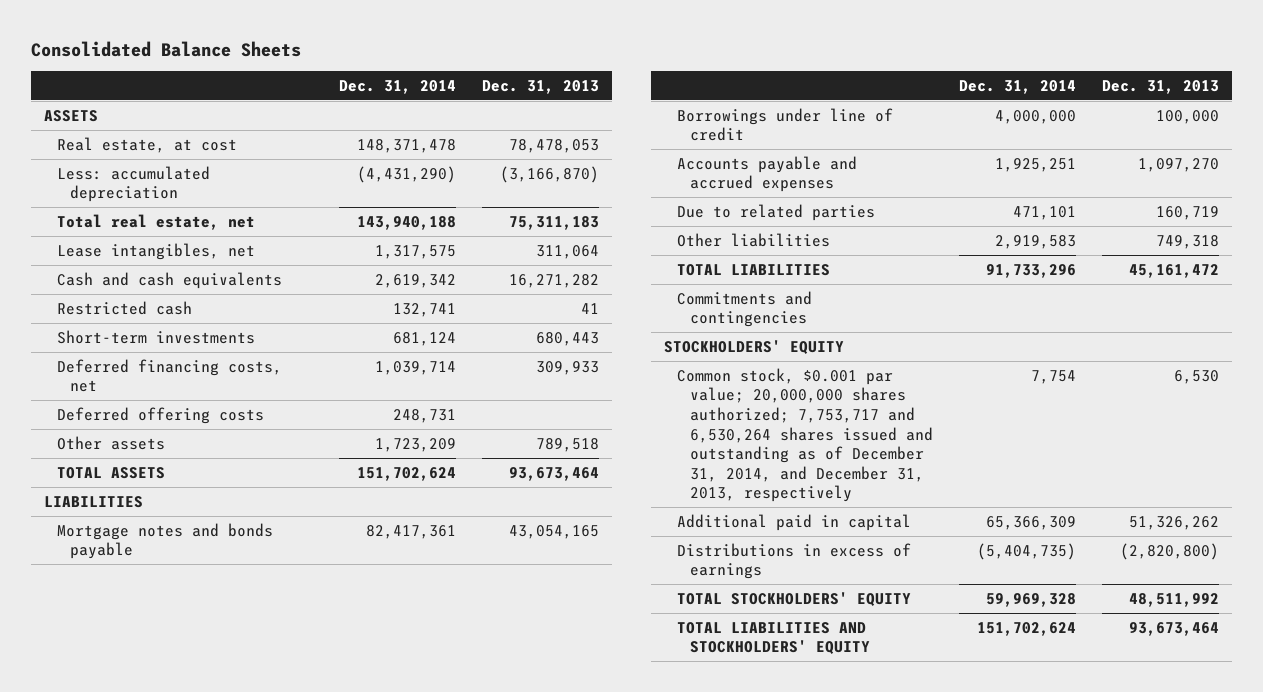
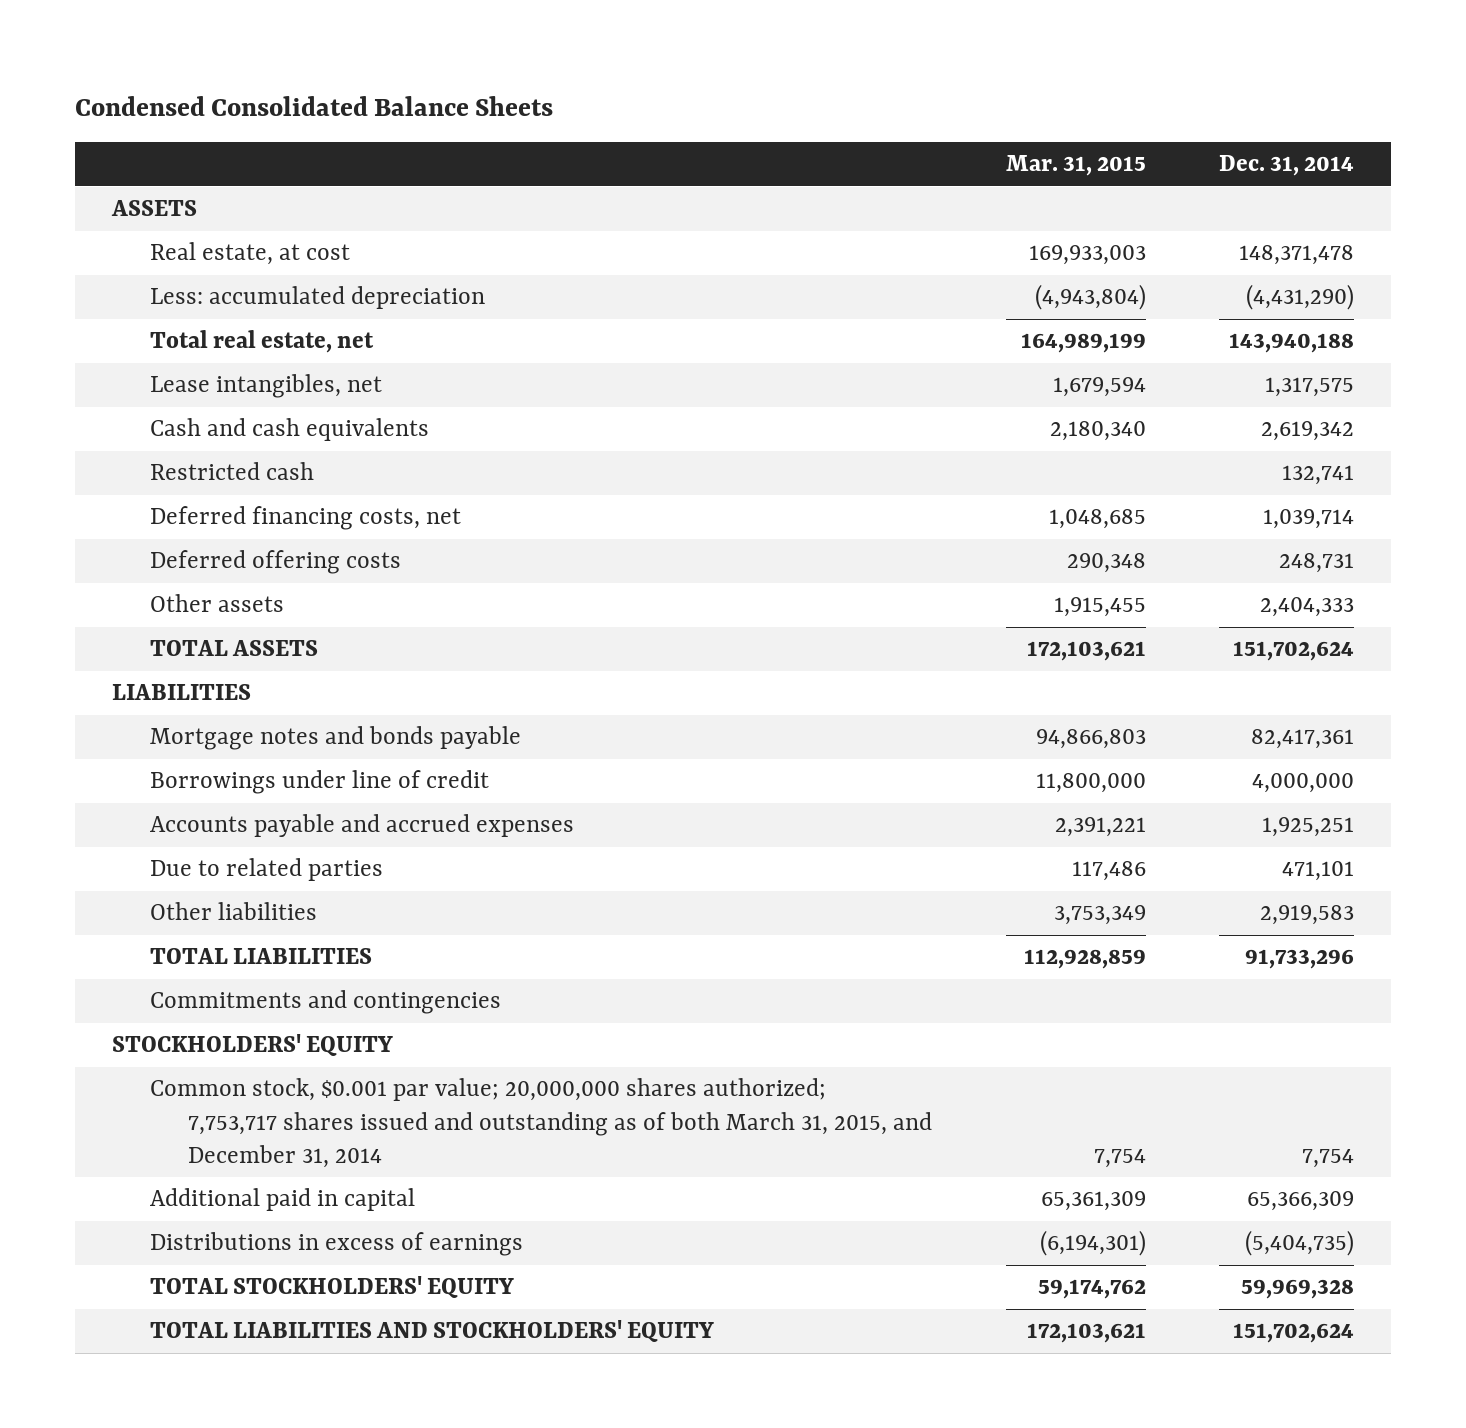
[31,40,302,57] Consolidated Balance Sheets -> [74,95,553,116] Condensed Consolidated Balance Sheets
[482,79,600,94] Dec. 31, 2013 -> none
none -> [1005,155,1146,177] Mar. 31, 2015
[57,329,256,344] Short-term investments -> none
[374,437,456,452] 1,723,209 -> [1260,597,1355,618] 2,404,333
[677,367,933,503] Common stock, $0.001 par value; 20,000,000 shares authorized; 7,753,717 and 6,530,264 shares issued and outstanding as of December 31, 2014, and December 31, 2013, respectively -> [150,1078,933,1168] Common stock, $0.001 par value; 20,000,000 shares authorized; 7,753,717 shares issued and outstanding as of both March 31, 2015, and December 31, 2014

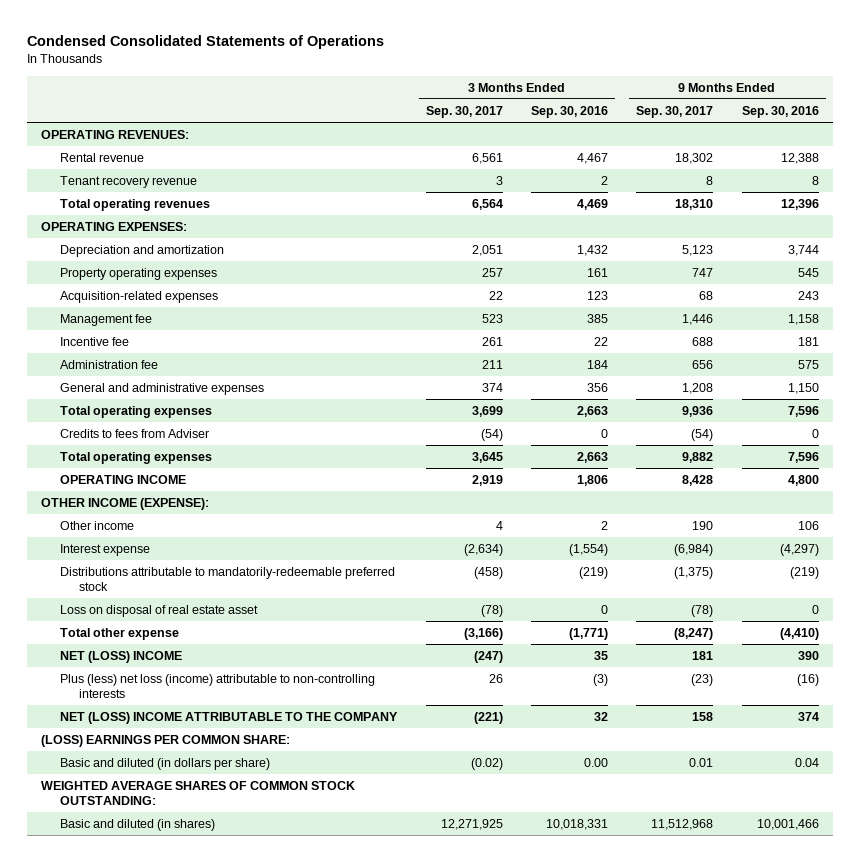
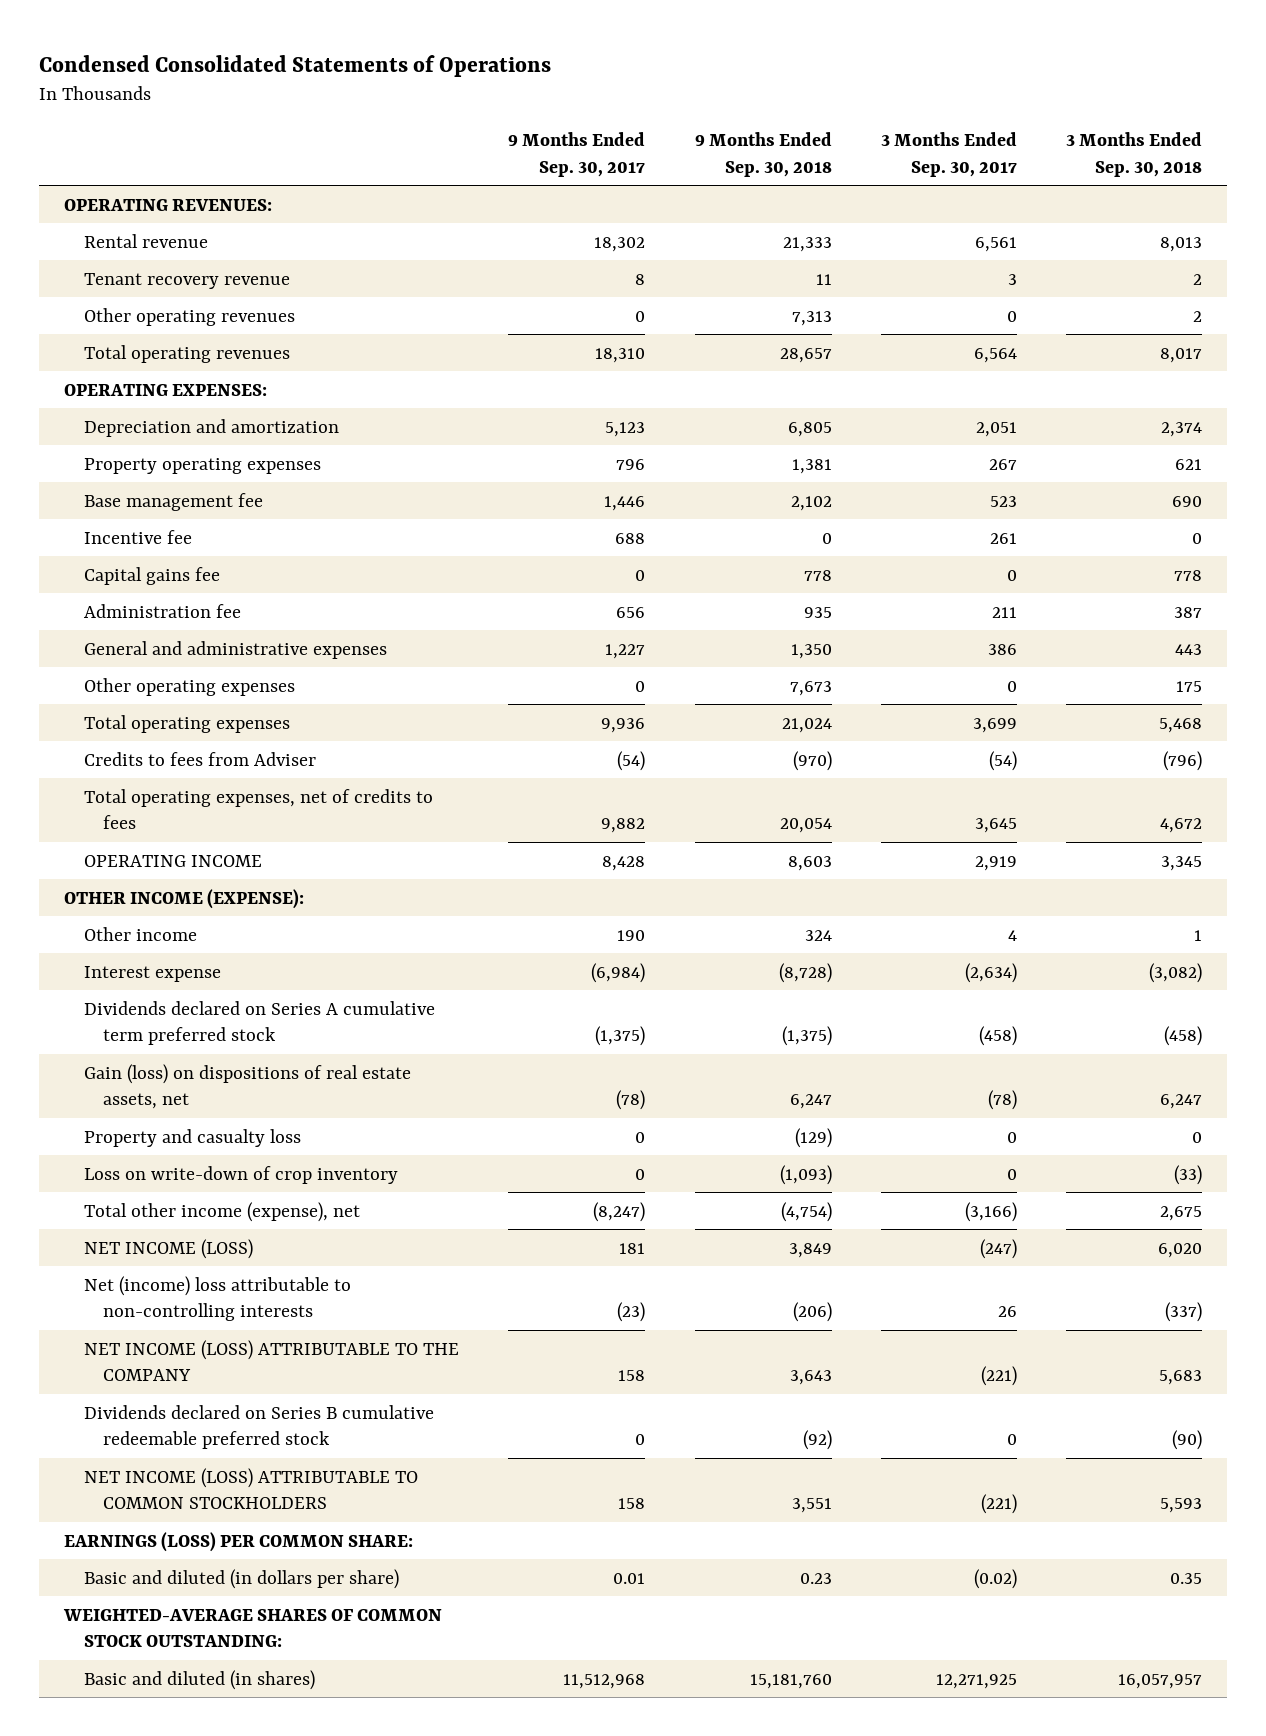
[530,105,608,118] Sep. 30, 2016 -> none
[741,105,819,118] Sep. 30, 2016 -> none
none -> [694,132,832,177] 9 Months Ended Sep. 30, 2018
none -> [1066,132,1203,177] 3 Months Ended Sep. 30, 2018
none -> [83,307,295,326] Other operating revenues
[60,290,219,303] Acquisition-related expenses -> none
[481,267,503,277] 257 -> [988,458,1017,470] 267
[692,267,714,277] 747 -> [616,458,646,470] 796
[60,313,153,326] Management fee -> [83,492,263,511] Base management fee
none -> [83,566,220,585] Capital gains fee
[481,382,503,392] 374 -> [987,643,1017,655] 386
[682,382,714,394] 1,208 -> [605,643,646,659] 1,227
none -> [83,677,295,696] Other operating expenses
[60,451,213,464] Total operating expenses -> [83,788,433,830] Total operating expenses, net of credits to fees
[60,566,396,591] Distributions attributable to mandatorily-redeemable preferred stock -> [83,1000,435,1046] Dividends declared on Series A cumulative term preferred stock
[60,604,259,617] Loss on disposal of real estate asset -> [83,1063,411,1110] Gain (loss) on dispositions of real estate assets, net
none -> [83,1128,301,1147] Property and casualty loss
none -> [83,1165,398,1184] Loss on write-down of crop inventory
[60,627,180,640] Total other expense -> [83,1201,360,1222] Total other income (expense), net
[60,650,183,663] NET (LOSS) INCOME -> [83,1238,253,1259] NET INCOME (LOSS)
[60,673,376,698] Plus (less) net loss (income) attributable to non-controlling interests -> [83,1275,351,1322] Net (income) loss attributable to non-controlling interests
[60,711,399,724] NET (LOSS) INCOME ATTRIBUTABLE TO THE COMPANY -> [83,1339,459,1382] NET INCOME (LOSS) ATTRIBUTABLE TO THE COMPANY
none -> [83,1404,434,1450] Dividends declared on Series B cumulative redeemable preferred stock
none -> [83,1467,418,1510] NET INCOME (LOSS) ATTRIBUTABLE TO COMMON STOCKHOLDERS
[41,734,291,747] (LOSS) EARNINGS PER COMMON SHARE: -> [63,1531,413,1552] EARNINGS (LOSS) PER COMMON SHARE:
[41,780,356,805] WEIGHTED AVERAGE SHARES OF COMMON STOCK OUTSTANDING: -> [62,1608,442,1648] WEIGHTED-AVERAGE SHARES OF COMMON STOCK OUTSTANDING:

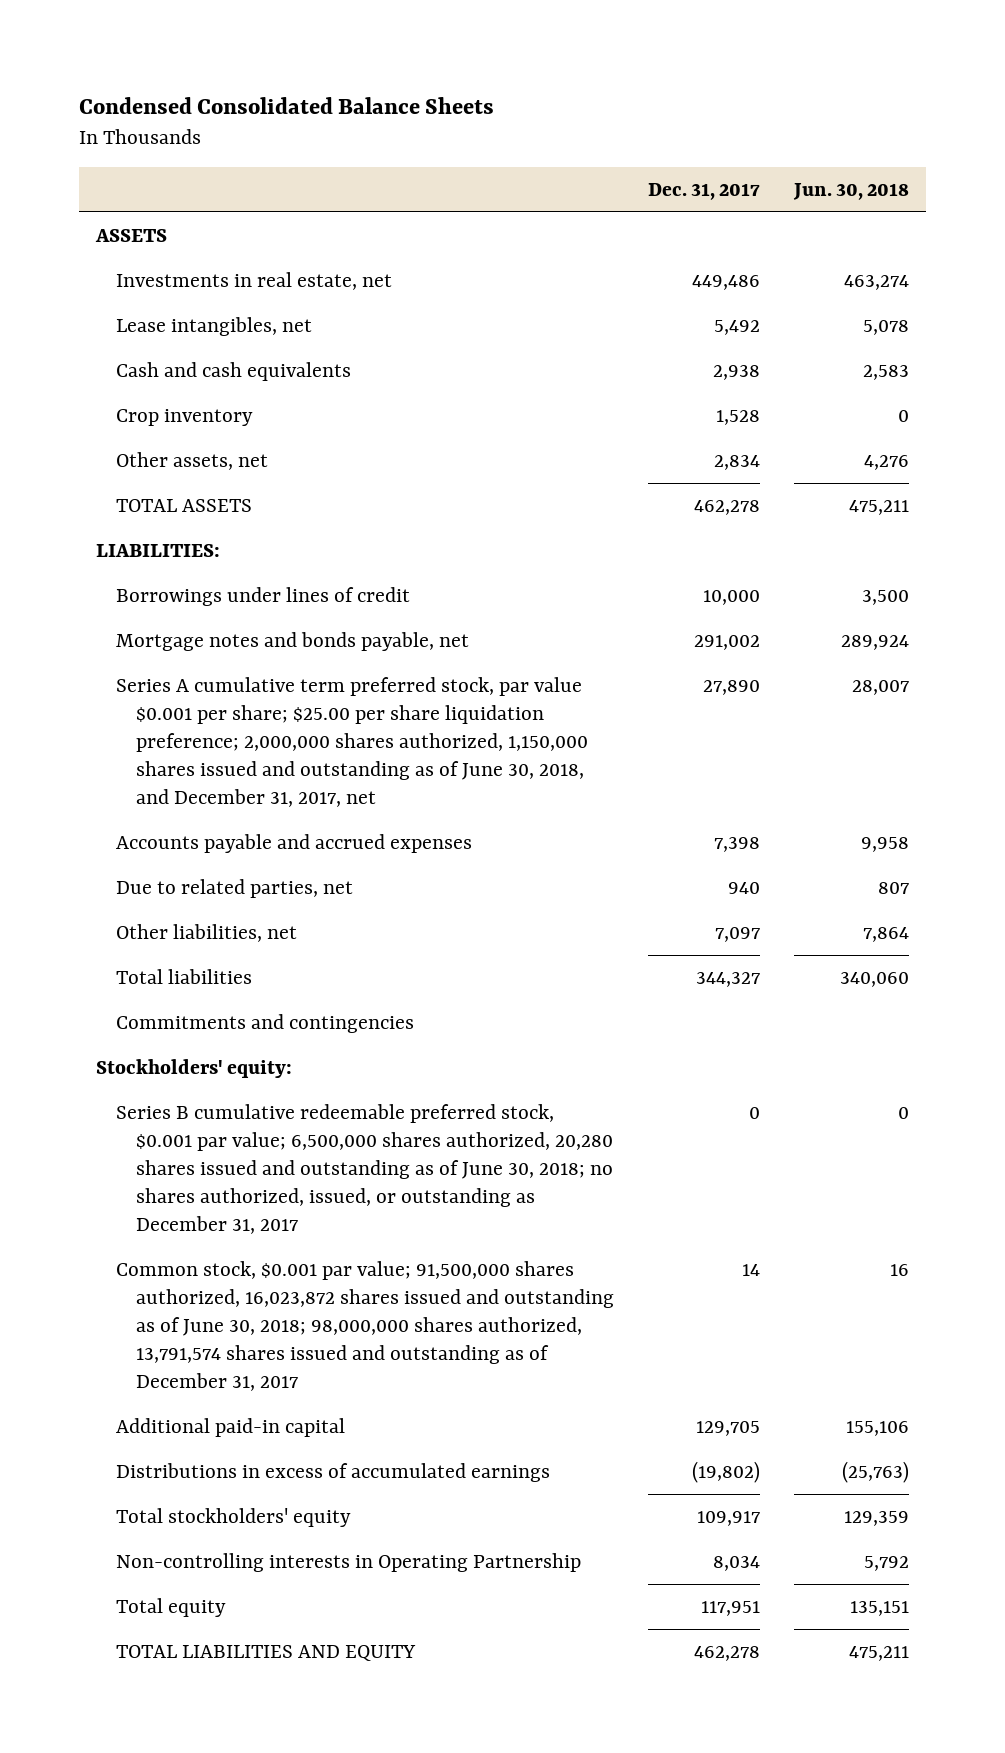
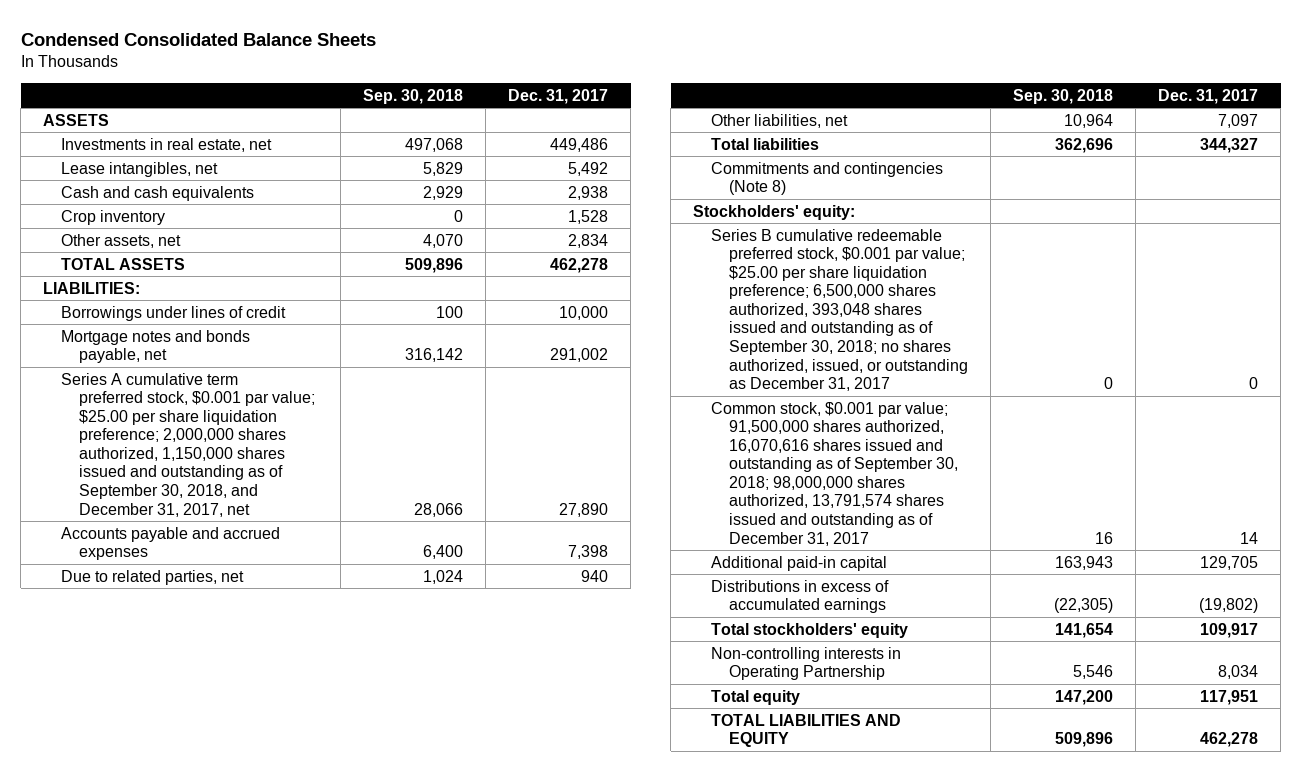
[793,182,910,200] Jun. 30, 2018 -> none
none -> [363,88,464,104] Sep. 30, 2018
[115,676,589,807] Series A cumulative term preferred stock, par value $0.001 per share; $25.00 per share liquidation preference; 2,000,000 shares authorized, 1,150,000 shares issued and outstanding as of June 30, 2018, and December 31, 2017, net -> [61,372,315,517] Series A cumulative term preferred stock, $0.001 par value; $25.00 per share liquidation preference; 2,000,000 shares authorized, 1,150,000 shares issued and outstanding as of September 30, 2018, and December 31, 2017, net
[115,1013,414,1033] Commitments and contingencies -> [710,161,943,196] Commitments and contingencies (Note 8)
[115,1103,614,1234] Series B cumulative redeemable preferred stock, $0.001 par value; 6,500,000 shares authorized, 20,280 shares issued and outstanding as of June 30, 2018; no shares authorized, issued, or outstanding as December 31, 2017 -> [710,228,968,392] Series B cumulative redeemable preferred stock, $0.001 par value; $25.00 per share liquidation preference; 6,500,000 shares authorized, 393,048 shares issued and outstanding as of September 30, 2018; no shares authorized, issued, or outstanding as December 31, 2017
[115,1260,615,1391] Common stock, $0.001 par value; 91,500,000 shares authorized, 16,023,872 shares issued and outstanding as of June 30, 2018; 98,000,000 shares authorized, 13,791,574 shares issued and outstanding as of December 31, 2017 -> [710,401,958,546] Common stock, $0.001 par value; 91,500,000 shares authorized, 16,070,616 shares issued and outstanding as of September 30, 2018; 98,000,000 shares authorized, 13,791,574 shares issued and outstanding as of December 31, 2017

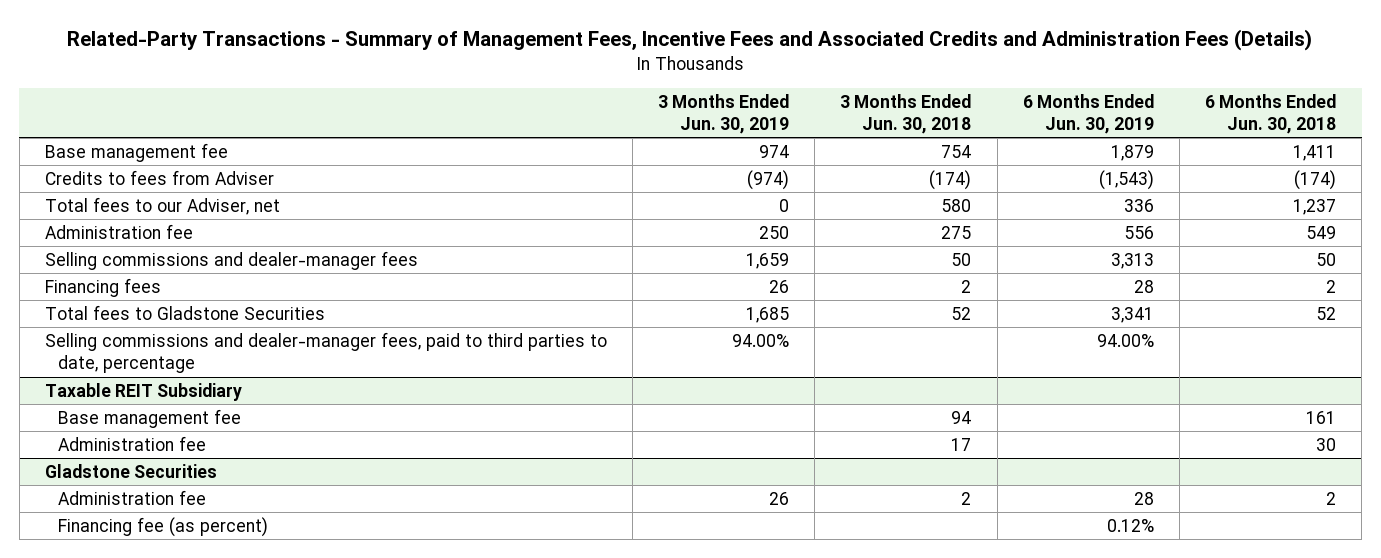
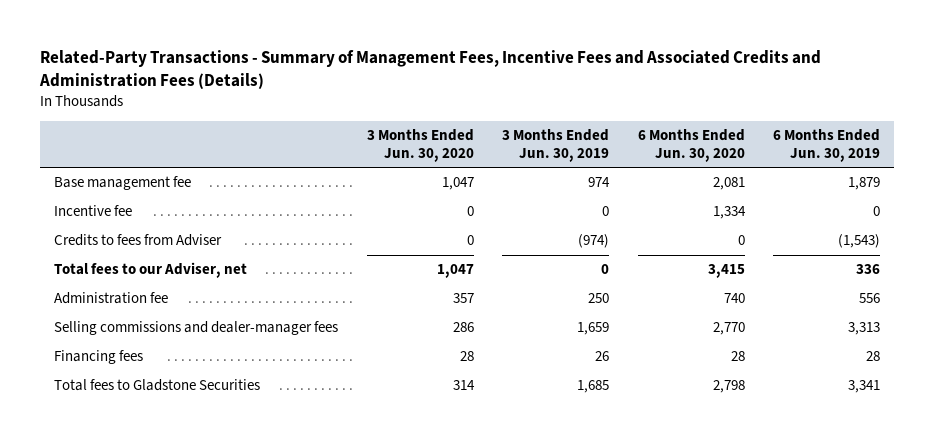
[840,93,972,135] 3 Months Ended Jun. 30, 2018 -> none
[1205,93,1337,135] 6 Months Ended Jun. 30, 2018 -> none
none -> [366,129,474,163] 3 Months Ended Jun. 30, 2020
none -> [637,129,745,163] 6 Months Ended Jun. 30, 2020
none -> [54,205,133,217] Incentive fee
[44,331,607,374] Selling commissions and dealer-manager fees, paid to third parties to date, percentage -> none
[44,382,242,401] Taxable REIT Subsidiary -> none
[58,408,242,428] Base management fee -> none
[58,435,207,451] Administration fee -> none
[44,463,217,478] Gladstone Securities -> none
[58,489,207,505] Administration fee -> none
[58,516,269,537] Financing fee (as percent) -> none

